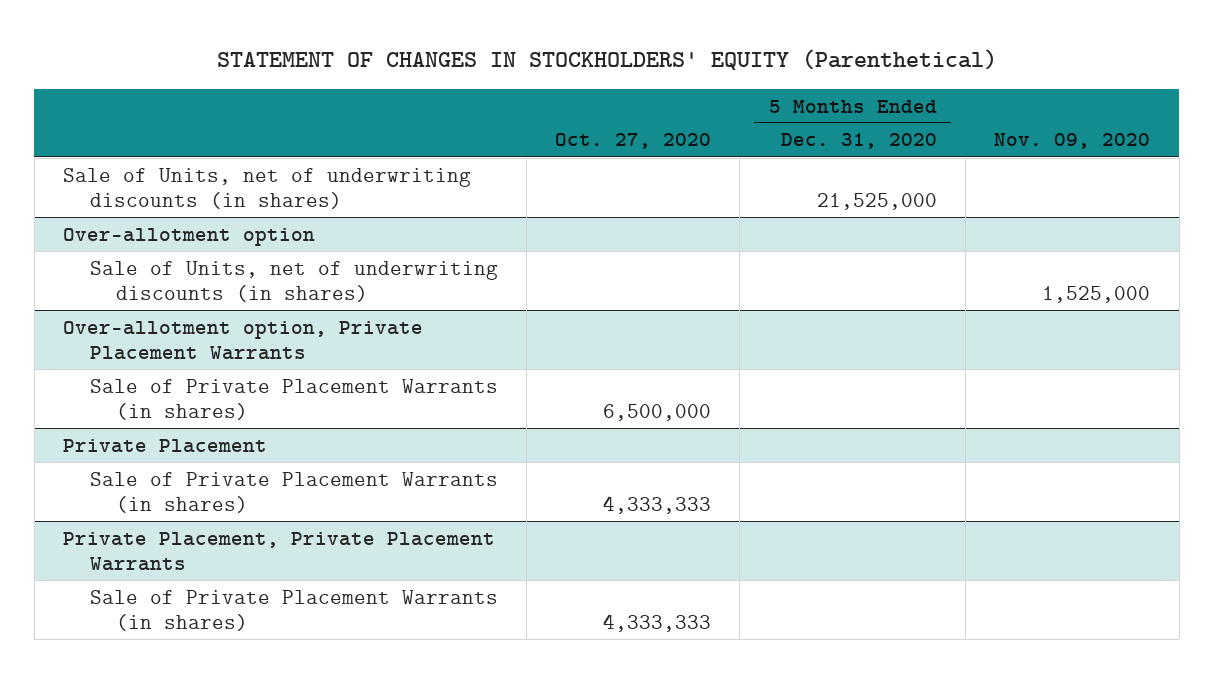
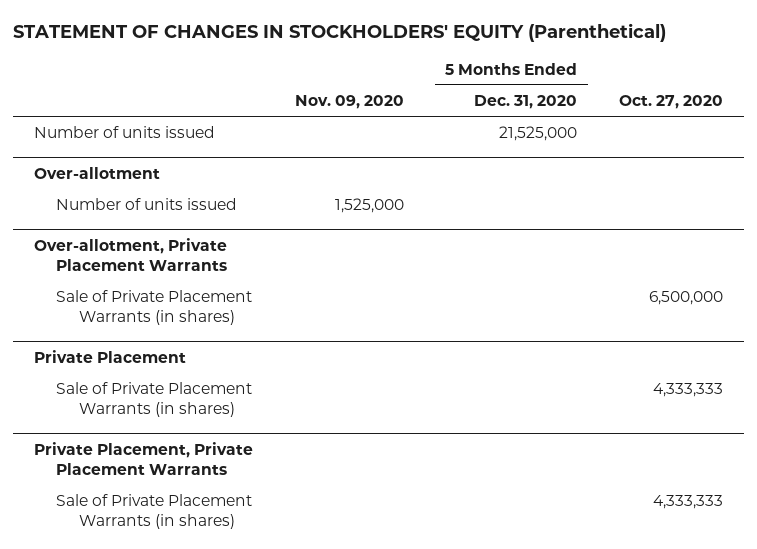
[62,167,471,209] Sale of Units, net of underwriting discounts (in shares) -> [33,126,215,139] Number of units issued
[62,227,315,246] Over-allotment option -> [33,167,160,180] Over-allotment
[89,260,498,302] Sale of Units, net of underwriting discounts (in shares) -> [56,198,238,211] Number of units issued
[62,320,423,360] Over-allotment option, Private Placement Warrants -> [33,238,228,271] Over-allotment, Private Placement Warrants

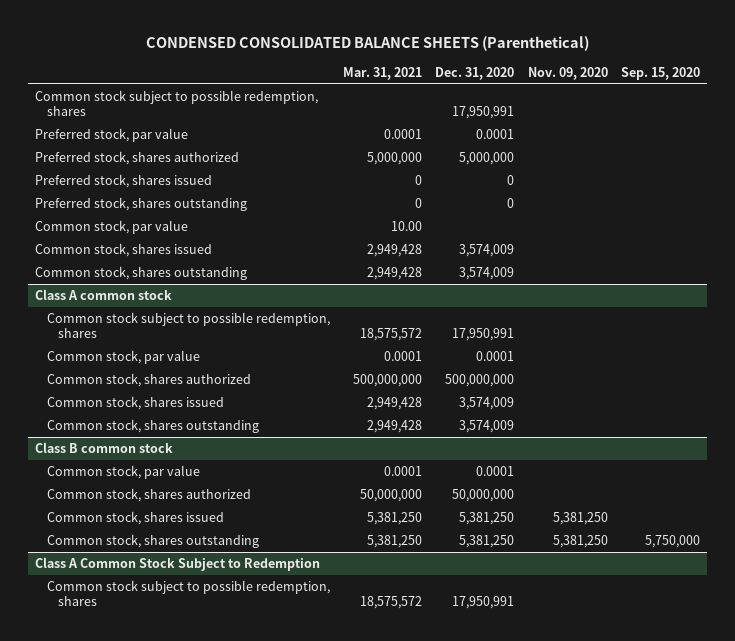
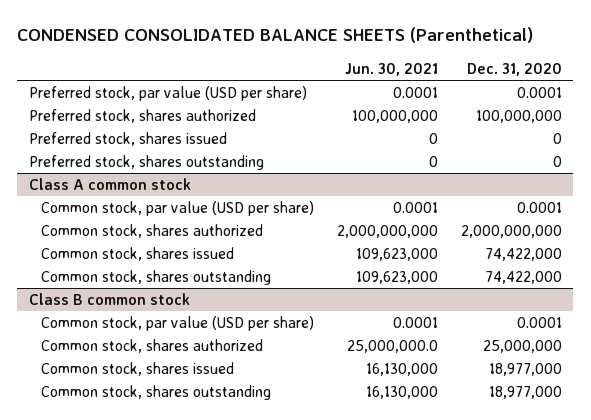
[343,66,423,80] Mar. 31, 2021 -> none
[527,66,608,80] Nov. 09, 2020 -> none
[621,66,701,80] Sep. 15, 2020 -> none
none -> [344,62,438,76] Jun. 30, 2021
[34,90,318,117] Common stock subject to possible redemption, shares -> none
[34,128,188,143] Preferred stock, par value -> [28,85,307,101] Preferred stock, par value (USD per share)
[459,152,515,166] 5,000,000 -> [475,109,562,123] 100,000,000
[34,220,188,235] Common stock, par value -> none
[34,243,212,258] Common stock, shares issued -> none
[34,266,247,281] Common stock, shares outstanding -> none
[46,312,330,339] Common stock subject to possible redemption, shares -> none
[46,350,200,365] Common stock, par value -> [40,200,314,216] Common stock, par value (USD per share)
[445,374,515,388] 500,000,000 -> [460,224,562,238] 2,000,000,000
[459,397,515,411] 3,574,009 -> [484,247,562,261] 74,422,000
[459,420,515,434] 3,574,009 -> [484,270,562,284] 74,422,000
[34,557,320,572] Class A Common Stock Subject to Redemption -> none
[46,580,330,607] Common stock subject to possible redemption, shares -> none
[46,465,200,480] Common stock, par value -> [40,315,314,331] Common stock, par value (USD per share)
[452,489,515,503] 50,000,000 -> [482,339,562,353] 25,000,000
[459,512,515,526] 5,381,250 -> [488,362,562,376] 18,977,000
[459,535,515,549] 5,381,250 -> [488,385,562,399] 18,977,000

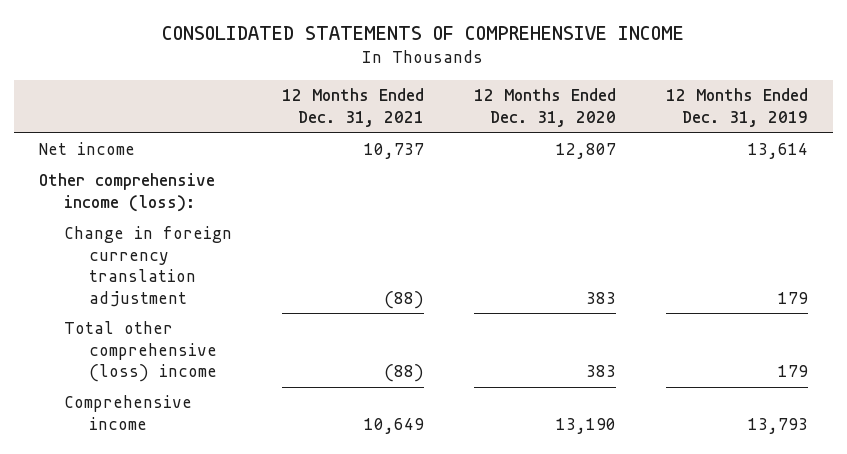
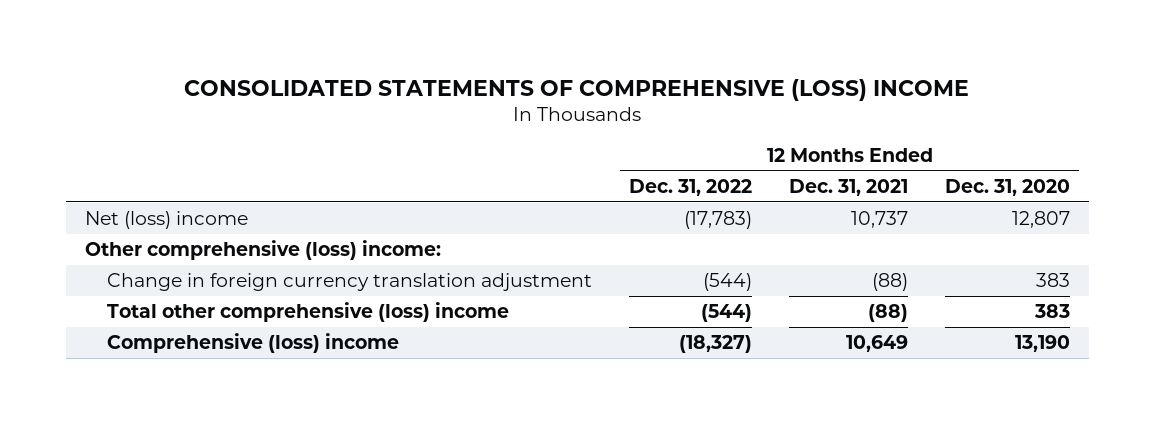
[162,26,685,41] CONSOLIDATED STATEMENTS OF COMPREHENSIVE INCOME -> [184,78,970,101] CONSOLIDATED STATEMENTS OF COMPREHENSIVE (LOSS) INCOME
[665,88,808,127] 12 Months Ended Dec. 31, 2019 -> none
none -> [629,178,753,196] Dec. 31, 2022
[39,142,136,156] Net income -> [84,210,248,229] Net (loss) income
[39,173,216,212] Other comprehensive income (loss): -> [84,239,441,260] Other comprehensive (loss) income:
[64,395,193,430] Comprehensive income -> [106,332,399,353] Comprehensive (loss) income

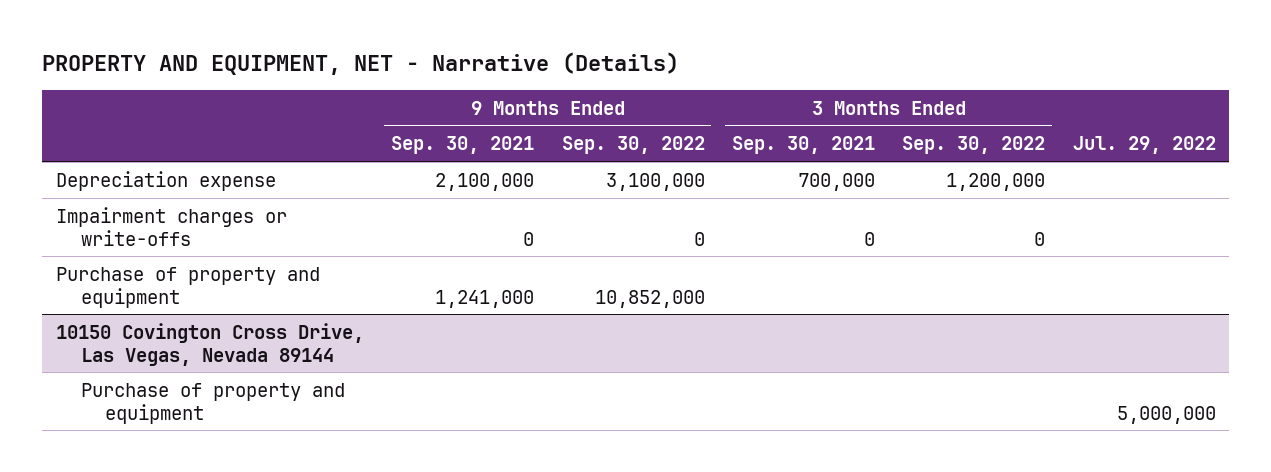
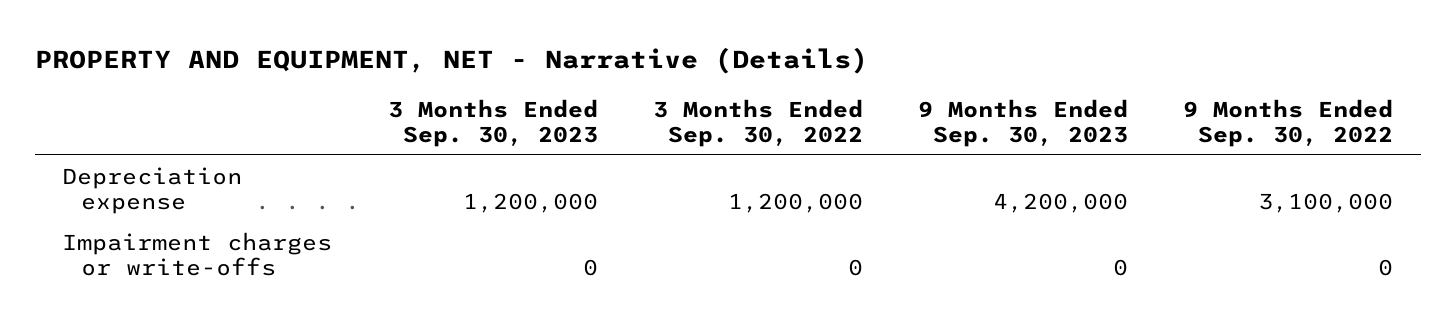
[391,136,535,155] Sep. 30, 2021 -> none
[731,136,875,155] Sep. 30, 2021 -> none
[1072,136,1216,155] Jul. 29, 2022 -> none
none -> [387,99,598,147] 3 Months Ended Sep. 30, 2023
none -> [918,99,1129,147] 9 Months Ended Sep. 30, 2023
[55,266,320,308] Purchase of property and equipment -> none
[55,322,364,366] 10150 Covington Cross Drive, Las Vegas, Nevada 89144 -> none
[80,382,345,424] Purchase of property and equipment -> none

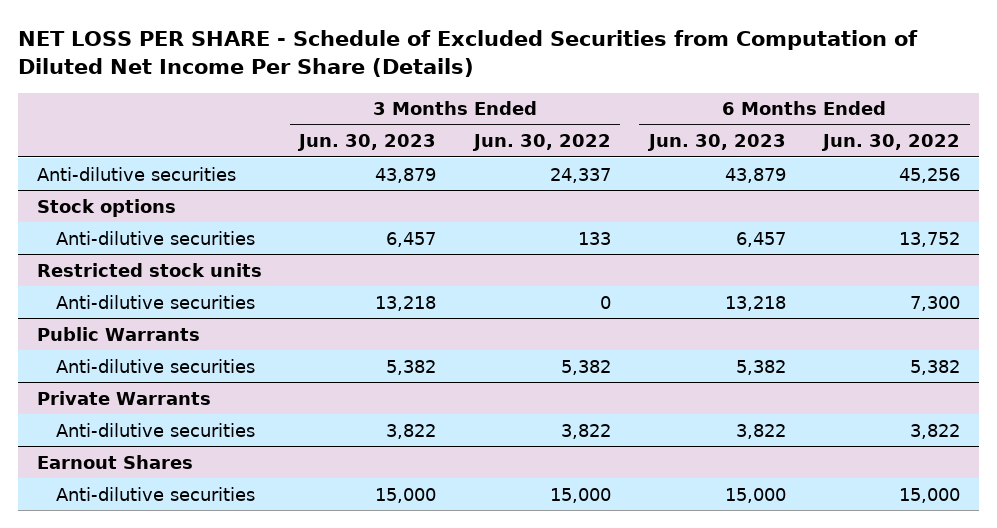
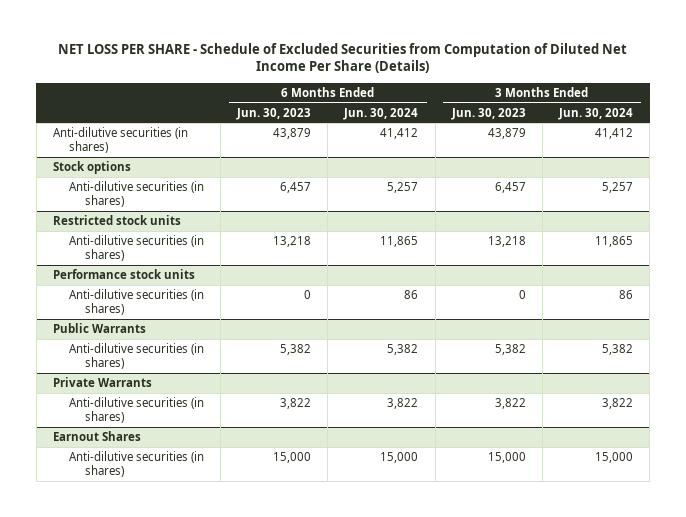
[471,134,611,152] Jun. 30, 2022 -> none
[821,134,961,152] Jun. 30, 2022 -> none
none -> [343,107,419,120] Jun. 30, 2024
none -> [558,107,634,120] Jun. 30, 2024
[36,166,236,181] Anti-dilutive securities -> [52,126,188,154] Anti-dilutive securities (in shares)
[55,230,255,245] Anti-dilutive securities -> [68,180,204,208] Anti-dilutive securities (in shares)
[55,294,255,309] Anti-dilutive securities -> [68,234,204,262] Anti-dilutive securities (in shares)
none -> [52,268,195,279] Performance stock units
none -> [68,288,204,316] Anti-dilutive securities (in shares)
[55,358,255,373] Anti-dilutive securities -> [68,342,204,370] Anti-dilutive securities (in shares)
[55,422,255,437] Anti-dilutive securities -> [68,396,204,424] Anti-dilutive securities (in shares)
[55,486,255,501] Anti-dilutive securities -> [68,450,204,478] Anti-dilutive securities (in shares)

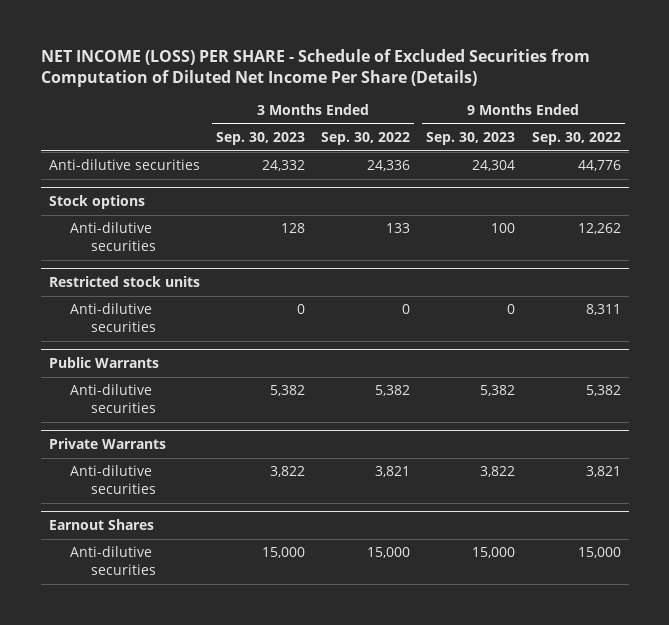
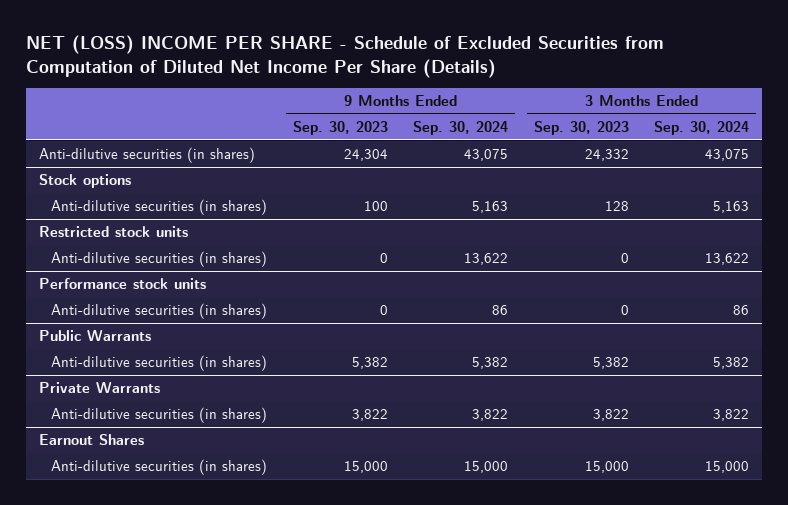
[40,48,590,87] NET INCOME (LOSS) PER SHARE - Schedule of Excluded Securities from Computation of Diluted Net Income Per Share (Details) -> [25,35,664,78] NET (LOSS) INCOME PER SHARE - Schedule of Excluded Securities from Computation of Diluted Net Income Per Share (Details)
[321,131,411,145] Sep. 30, 2022 -> none
[531,131,621,145] Sep. 30, 2022 -> none
none -> [413,121,509,136] Sep. 30, 2024
none -> [654,121,750,136] Sep. 30, 2024
[48,159,200,171] Anti-dilutive securities -> [38,147,255,164] Anti-dilutive securities (in shares)
[70,222,157,251] Anti-dilutive securities -> [51,199,268,216] Anti-dilutive securities (in shares)
[70,303,157,332] Anti-dilutive securities -> [51,251,268,268] Anti-dilutive securities (in shares)
none -> [38,278,206,290] Performance stock units
none -> [51,303,268,320] Anti-dilutive securities (in shares)
[70,384,157,413] Anti-dilutive securities -> [51,355,268,372] Anti-dilutive securities (in shares)
[70,465,157,494] Anti-dilutive securities -> [51,407,268,424] Anti-dilutive securities (in shares)
[70,546,157,575] Anti-dilutive securities -> [51,459,268,476] Anti-dilutive securities (in shares)

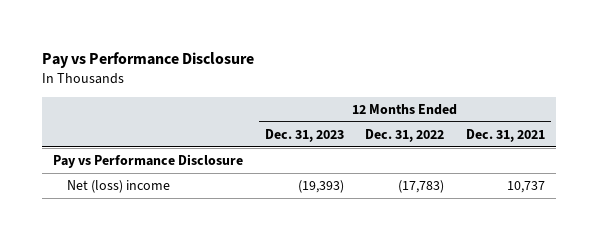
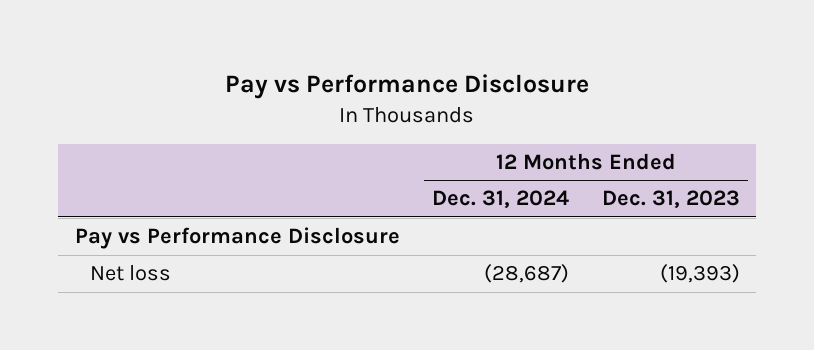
[365,128,445,142] Dec. 31, 2022 -> none
[466,128,546,142] Dec. 31, 2021 -> none
none -> [432,190,570,209] Dec. 31, 2024
[67,180,171,194] Net (loss) income -> [90,265,172,282] Net loss

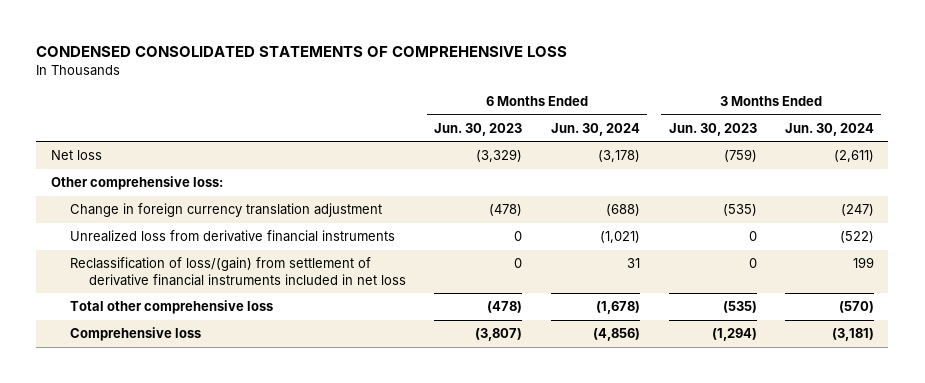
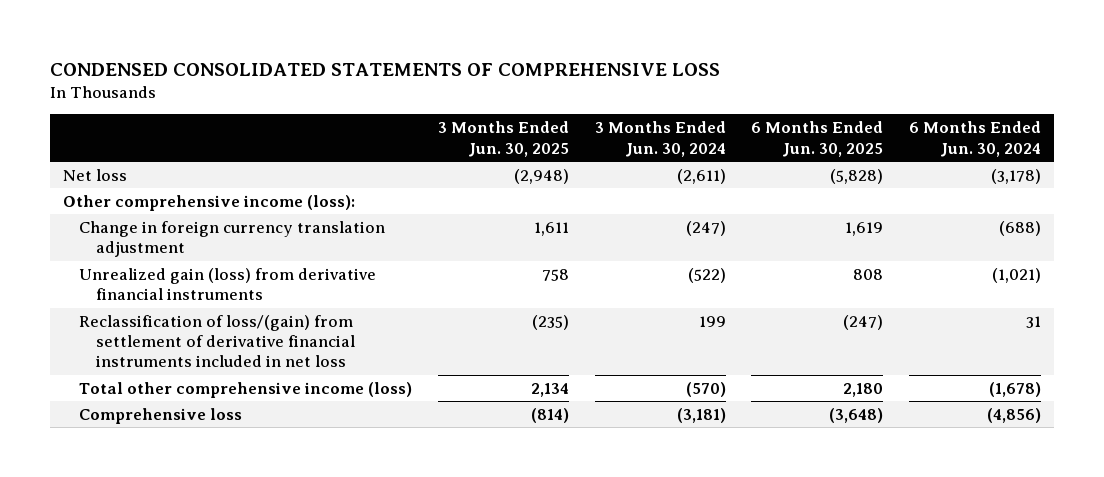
[434,122,523,136] Jun. 30, 2023 -> none
[668,122,757,136] Jun. 30, 2023 -> none
none -> [437,121,569,157] 3 Months Ended Jun. 30, 2025
none -> [751,121,884,157] 6 Months Ended Jun. 30, 2025
[50,176,223,191] Other comprehensive loss: -> [63,194,356,211] Other comprehensive income (loss):
[69,230,395,243] Unrealized loss from derivative financial instruments -> [79,267,377,301] Unrealized gain (loss) from derivative financial instruments
[69,300,273,315] Total other comprehensive loss -> [79,381,413,398] Total other comprehensive income (loss)

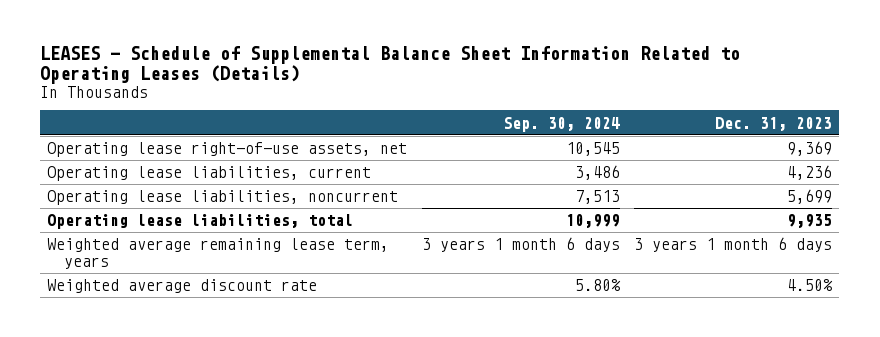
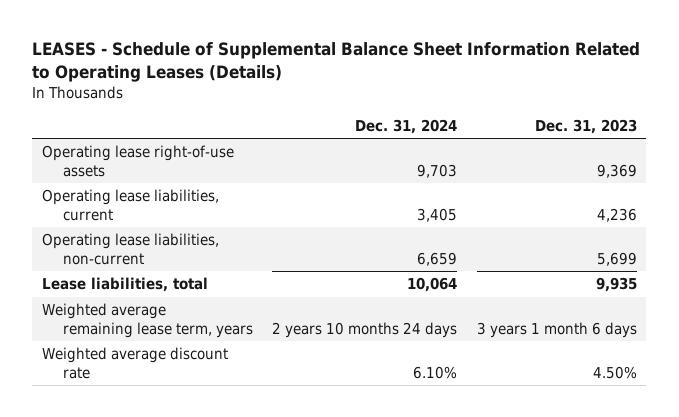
[502,116,620,132] Sep. 30, 2024 -> none
none -> [355,118,458,134] Dec. 31, 2024
[47,142,408,158] Operating lease right-of-use assets, net -> [42,145,235,177] Operating lease right-of-use assets
[47,190,399,206] Operating lease liabilities, noncurrent -> [42,233,220,265] Operating lease liabilities, non-current
[47,214,354,230] Operating lease liabilities, total -> [42,277,209,293] Lease liabilities, total

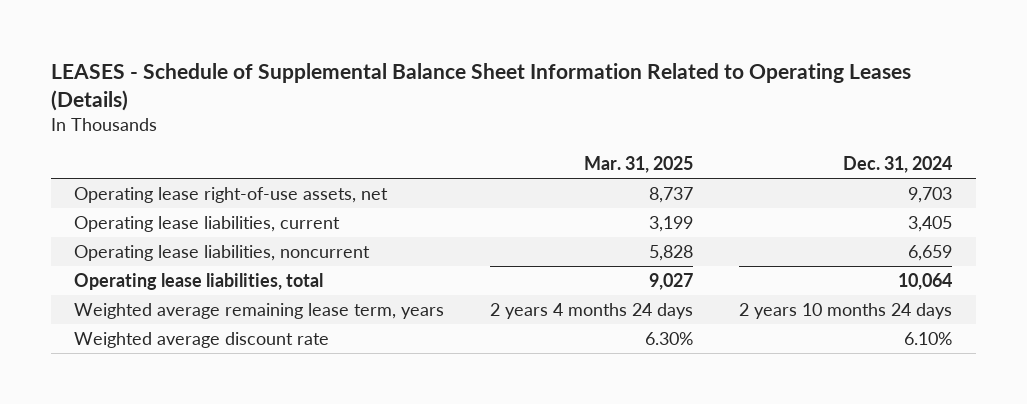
[534,118,637,134] Dec. 31, 2023 -> none
none -> [584,156,694,174] Mar. 31, 2025
[42,145,235,177] Operating lease right-of-use assets -> [74,186,389,203] Operating lease right-of-use assets, net
[42,233,220,265] Operating lease liabilities, non-current -> [74,244,371,261] Operating lease liabilities, noncurrent
[42,277,209,293] Lease liabilities, total -> [74,272,324,290] Operating lease liabilities, total

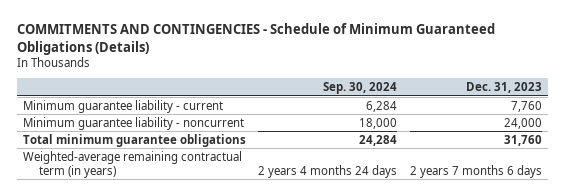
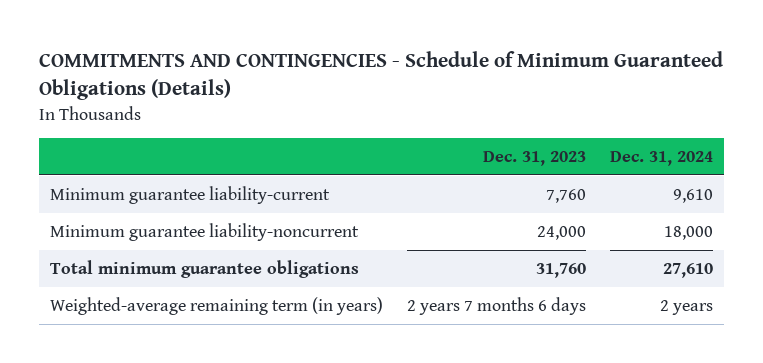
[323,82,398,95] Sep. 30, 2024 -> none
none -> [609,151,713,167] Dec. 31, 2024
[22,99,223,113] Minimum guarantee liability - current -> [50,186,331,205] Minimum guarantee liability-current
[22,116,244,130] Minimum guarantee liability - noncurrent -> [50,223,360,242] Minimum guarantee liability-noncurrent
[22,150,242,178] Weighted-average remaining contractual term (in years) -> [50,297,384,316] Weighted-average remaining term (in years)

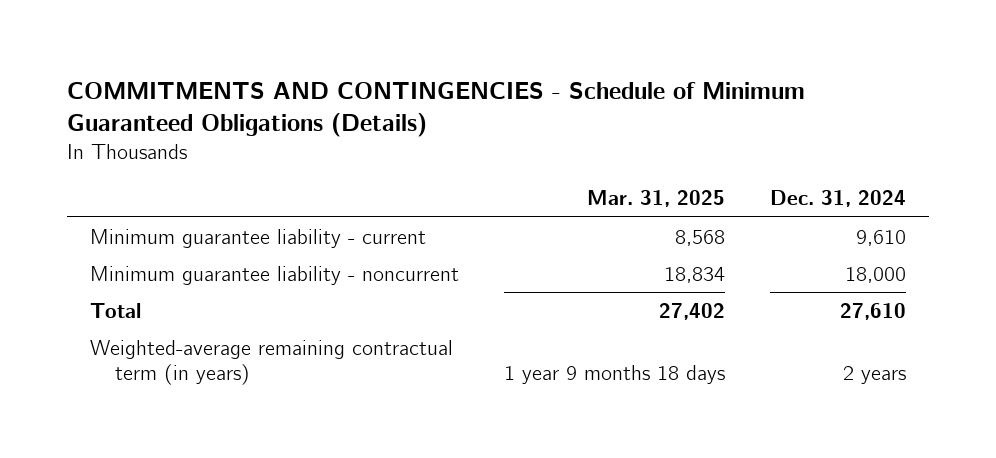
[482,151,586,167] Dec. 31, 2023 -> none
none -> [586,190,725,208] Mar. 31, 2025
[50,186,331,205] Minimum guarantee liability-current -> [89,228,426,248] Minimum guarantee liability - current
[50,223,360,242] Minimum guarantee liability-noncurrent -> [89,265,459,285] Minimum guarantee liability - noncurrent
[50,260,360,279] Total minimum guarantee obligations -> [89,302,141,318] Total
[50,297,384,316] Weighted-average remaining term (in years) -> [89,339,453,385] Weighted-average remaining contractual term (in years)

